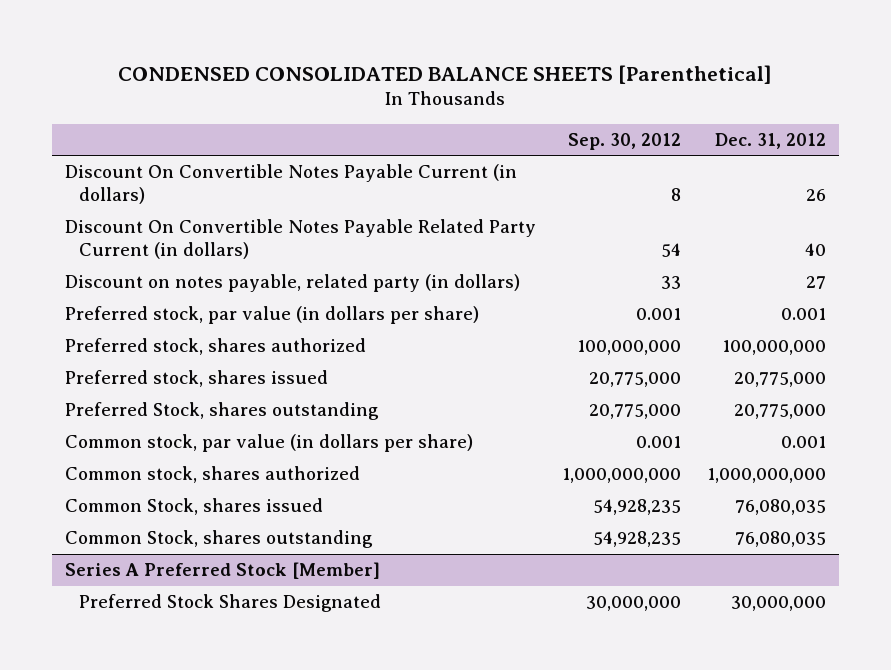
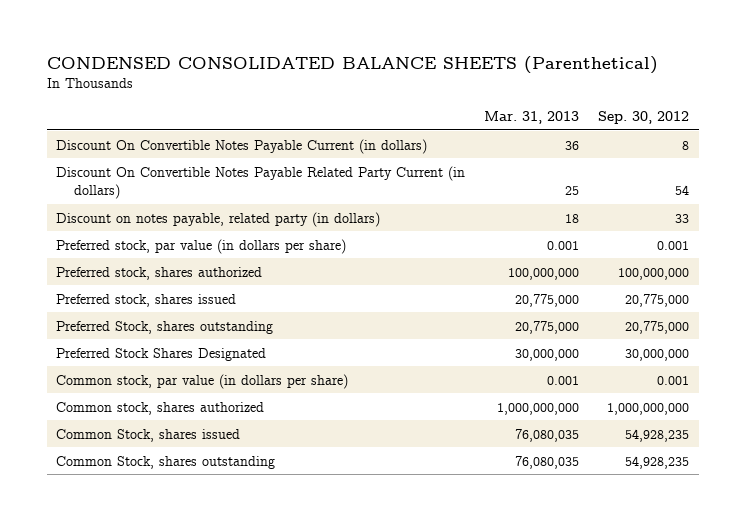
[118,64,773,84] CONDENSED CONSOLIDATED BALANCE SHEETS [Parenthetical] -> [46,55,658,74] CONDENSED CONSOLIDATED BALANCE SHEETS (Parenthetical)
[714,132,826,149] Dec. 31, 2012 -> none
none -> [484,110,580,124] Mar. 31, 2013
none -> [56,347,267,361] Preferred Stock Shares Designated
[64,562,380,580] Series A Preferred Stock [Member] -> none
[79,594,382,613] Preferred Stock Shares Designated -> none

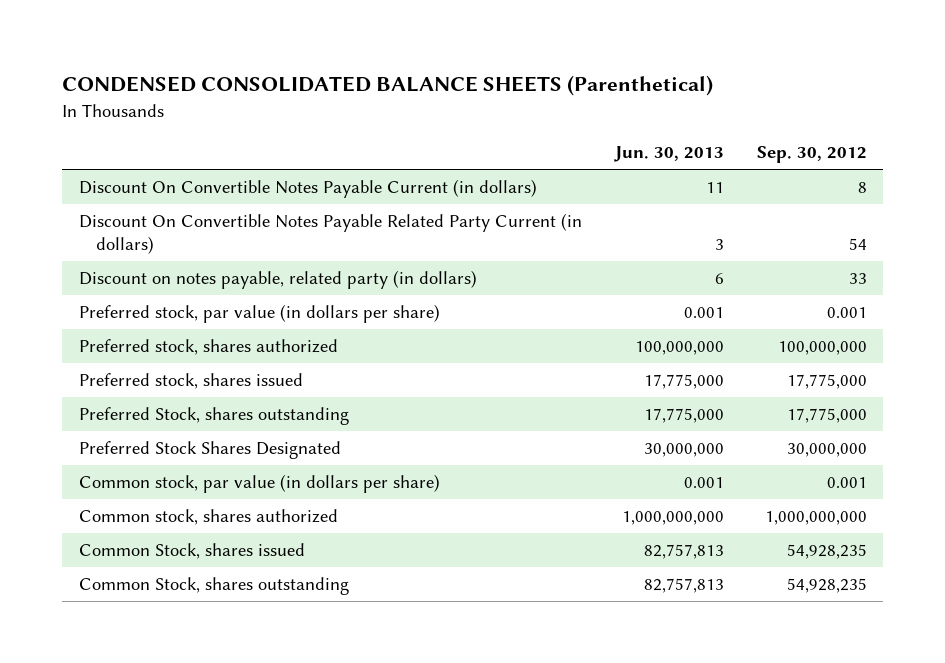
[484,110,580,124] Mar. 31, 2013 -> none
none -> [613,146,724,163] Jun. 30, 2013
[625,293,690,307] 20,775,000 -> [786,374,867,390] 17,775,000
[625,320,690,334] 20,775,000 -> [786,408,867,424] 17,775,000

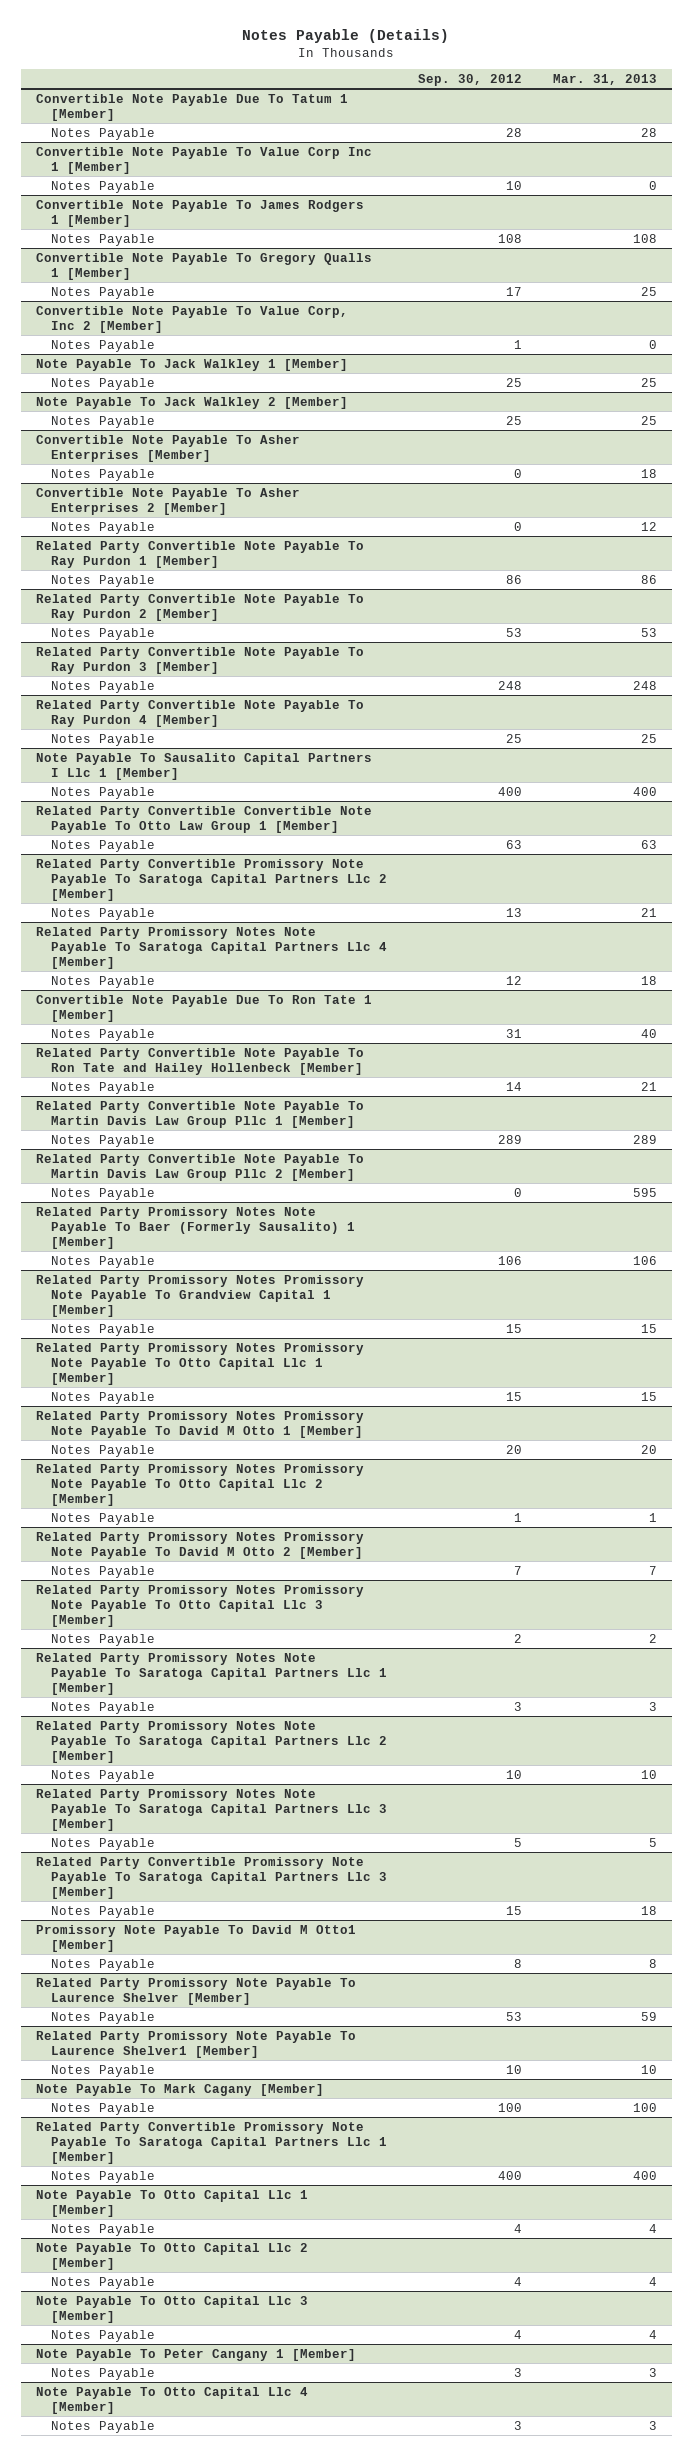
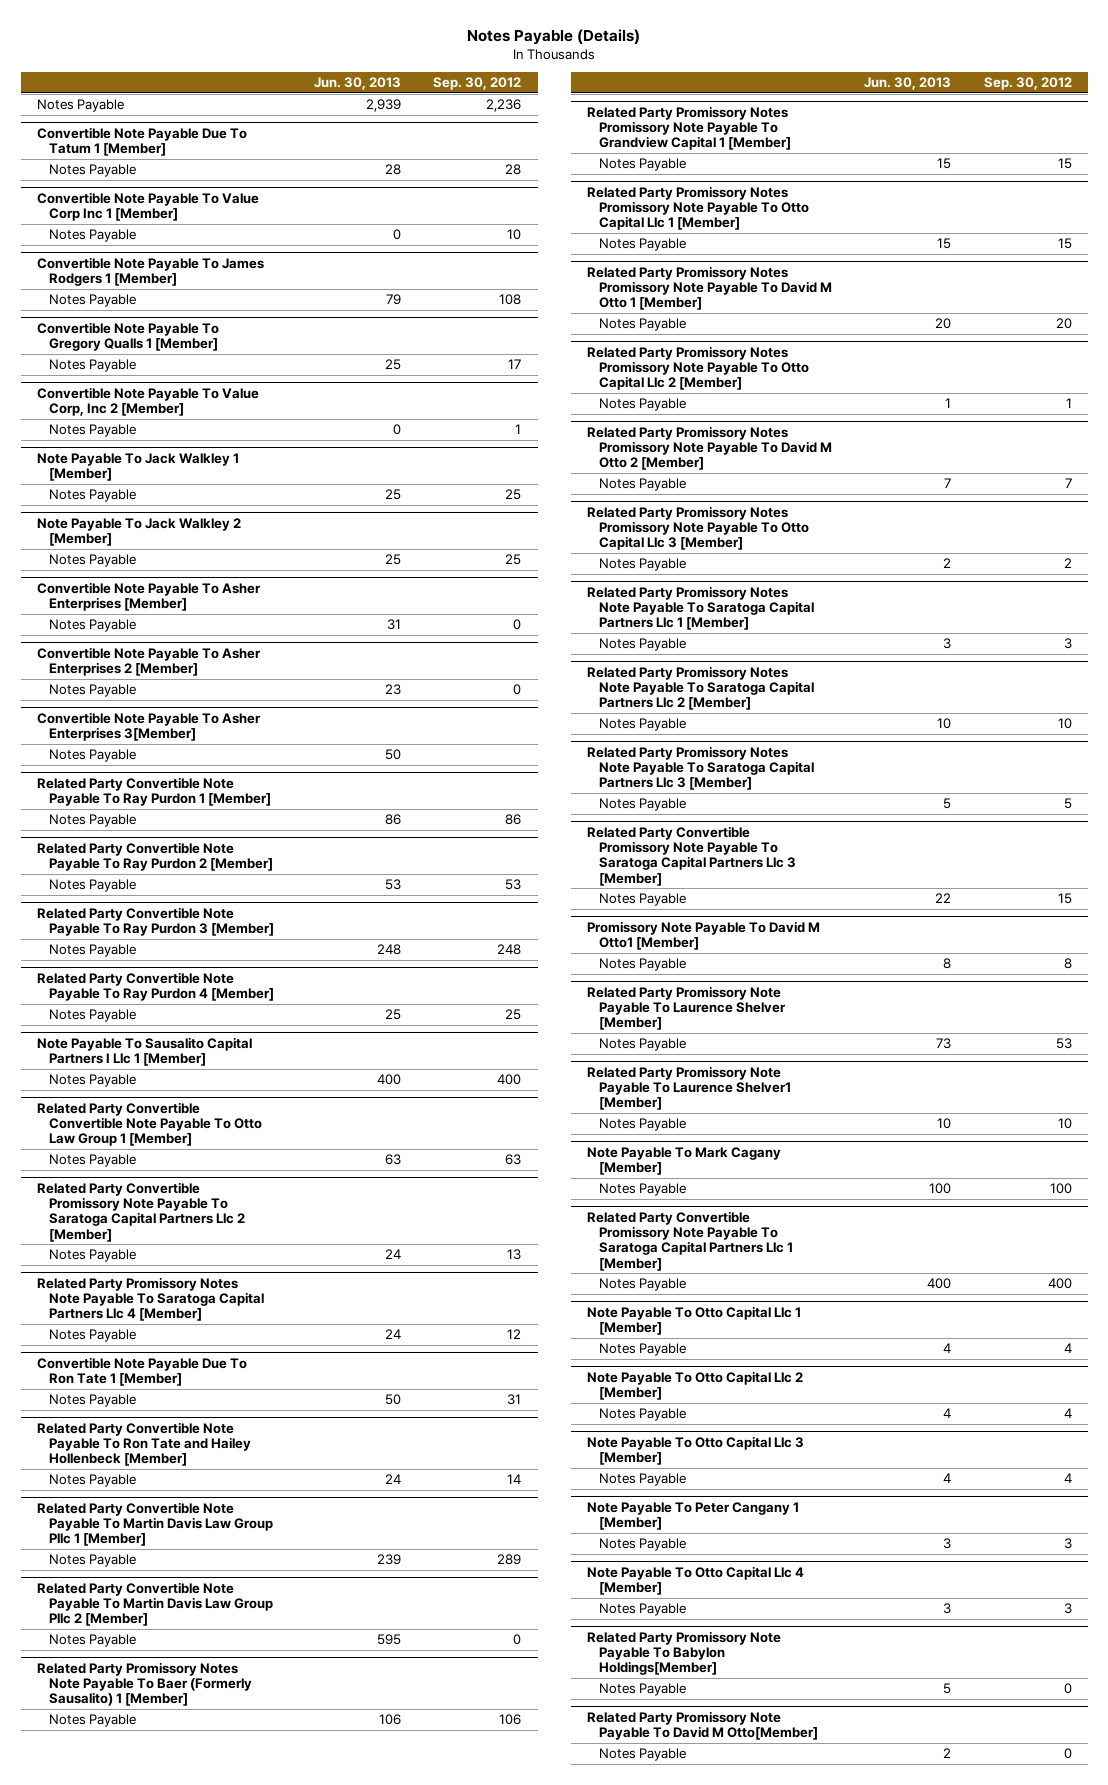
[552,73,657,85] Mar. 31, 2013 -> none
none -> [314,77,402,91] Jun. 30, 2013
none -> [36,98,124,112] Notes Payable
none -> [36,711,261,742] Convertible Note Payable To Asher Enterprises 3[Member]
none -> [48,748,136,762] Notes Payable
none -> [586,1630,781,1676] Related Party Promissory Note Payable To Babylon Holdings[Member]
none -> [599,1682,687,1696] Notes Payable
none -> [586,1710,819,1741] Related Party Promissory Note Payable To David M Otto[Member]
none -> [599,1747,687,1761] Notes Payable

